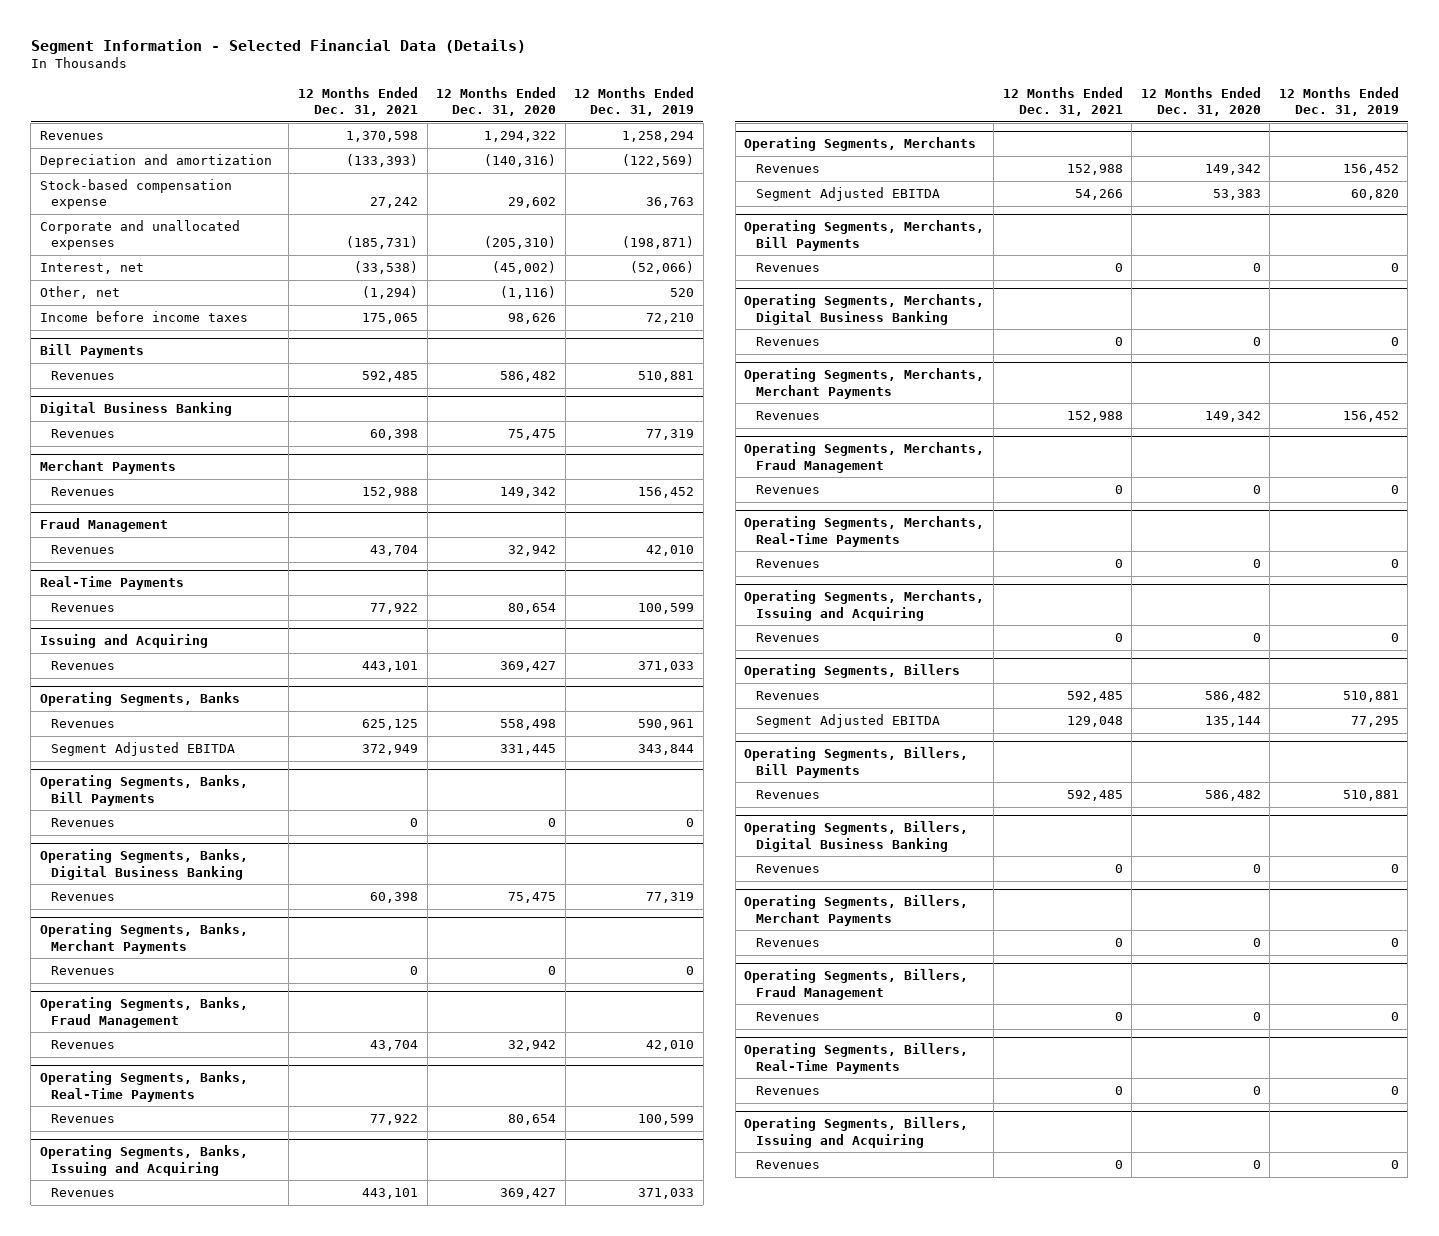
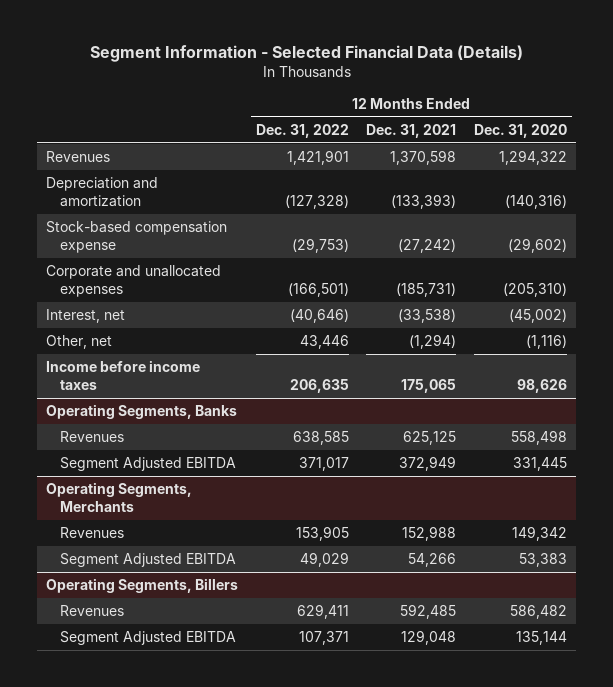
[574,86,695,117] 12 Months Ended Dec. 31, 2019 -> none
none -> [255,124,349,139] Dec. 31, 2022
[369,197,418,209] 27,242 -> [398,238,457,253] (27,242)
[508,197,557,209] 29,602 -> [508,237,568,253] (29,602)
[39,344,144,359] Bill Payments -> none
[51,371,116,381] Revenues -> none
[39,402,232,417] Digital Business Banking -> none
[51,429,116,439] Revenues -> none
[39,460,176,475] Merchant Payments -> none
[51,487,116,497] Revenues -> none
[39,518,168,533] Fraud Management -> none
[51,545,116,555] Revenues -> none
[39,576,184,591] Real-Time Payments -> none
[51,603,116,613] Revenues -> none
[39,634,208,649] Issuing and Acquiring -> none
[51,661,116,671] Revenues -> none
[39,775,248,806] Operating Segments, Banks, Bill Payments -> none
[51,818,116,828] Revenues -> none
[39,849,248,880] Operating Segments, Banks, Digital Business Banking -> none
[51,892,116,902] Revenues -> none
[39,923,248,954] Operating Segments, Banks, Merchant Payments -> none
[51,966,116,976] Revenues -> none
[39,997,248,1028] Operating Segments, Banks, Fraud Management -> none
[51,1040,116,1050] Revenues -> none
[39,1071,248,1102] Operating Segments, Banks, Real-Time Payments -> none
[51,1114,116,1124] Revenues -> none
[39,1145,248,1176] Operating Segments, Banks, Issuing and Acquiring -> none
[51,1188,116,1198] Revenues -> none
[744,220,985,251] Operating Segments, Merchants, Bill Payments -> none
[755,263,820,273] Revenues -> none
[744,294,985,325] Operating Segments, Merchants, Digital Business Banking -> none
[755,337,820,347] Revenues -> none
[744,368,985,399] Operating Segments, Merchants, Merchant Payments -> none
[755,411,820,421] Revenues -> none
[744,442,985,473] Operating Segments, Merchants, Fraud Management -> none
[755,485,820,495] Revenues -> none
[744,516,985,547] Operating Segments, Merchants, Real-Time Payments -> none
[755,559,820,569] Revenues -> none
[744,590,985,621] Operating Segments, Merchants, Issuing and Acquiring -> none
[755,633,820,643] Revenues -> none
[744,747,969,778] Operating Segments, Billers, Bill Payments -> none
[755,790,820,800] Revenues -> none
[744,821,969,852] Operating Segments, Billers, Digital Business Banking -> none
[755,864,820,874] Revenues -> none
[744,895,969,926] Operating Segments, Billers, Merchant Payments -> none
[755,938,820,948] Revenues -> none
[744,969,969,1000] Operating Segments, Billers, Fraud Management -> none
[755,1012,820,1022] Revenues -> none
[744,1043,969,1074] Operating Segments, Billers, Real-Time Payments -> none
[755,1086,820,1096] Revenues -> none
[744,1117,969,1148] Operating Segments, Billers, Issuing and Acquiring -> none
[755,1160,820,1170] Revenues -> none

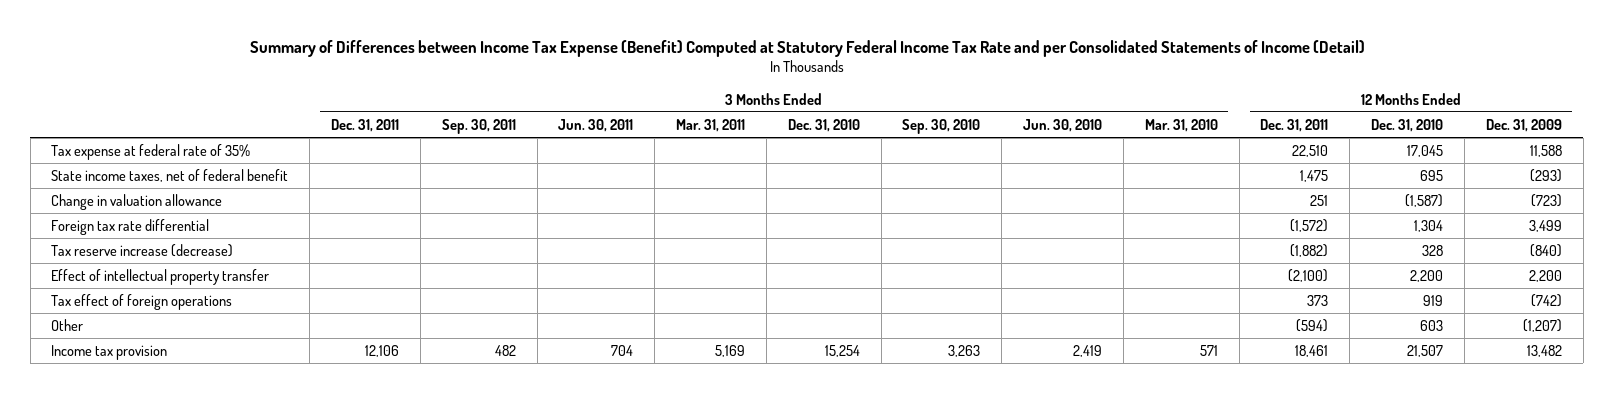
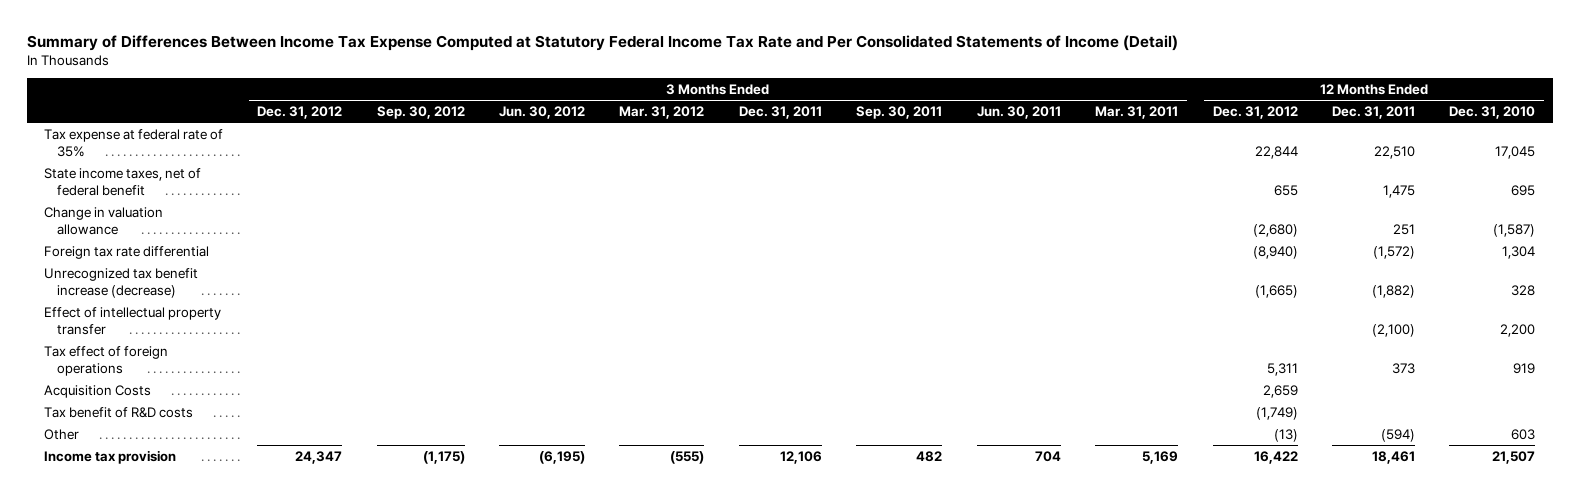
[249,39,1365,57] Summary of Differences between Income Tax Expense (Benefit) Computed at Statutory Federal Income Tax Rate and per Consolidated Statements of Income (Detail) -> [26,35,1178,52] Summary of Differences Between Income Tax Expense Computed at Statutory Federal Income Tax Rate and Per Consolidated Statements of Income (Detail)
[787,118,860,132] Dec. 31, 2010 -> none
[902,118,981,134] Sep. 30, 2010 -> none
[1023,118,1103,132] Jun. 30, 2010 -> none
[1144,118,1218,132] Mar. 31, 2010 -> none
[1485,118,1562,132] Dec. 31, 2009 -> none
none -> [257,105,343,119] Dec. 31, 2012
none -> [376,105,465,119] Sep. 30, 2012
none -> [499,105,586,119] Jun. 30, 2012
none -> [619,105,705,119] Mar. 31, 2012
none -> [1212,105,1298,119] Dec. 31, 2012
[51,243,234,257] Tax reserve increase (decrease) -> [43,267,198,298] Unrecognized tax benefit increase (decrease)
none -> [43,384,151,398] Acquisition Costs
none -> [43,406,193,418] Tax benefit of R&D costs

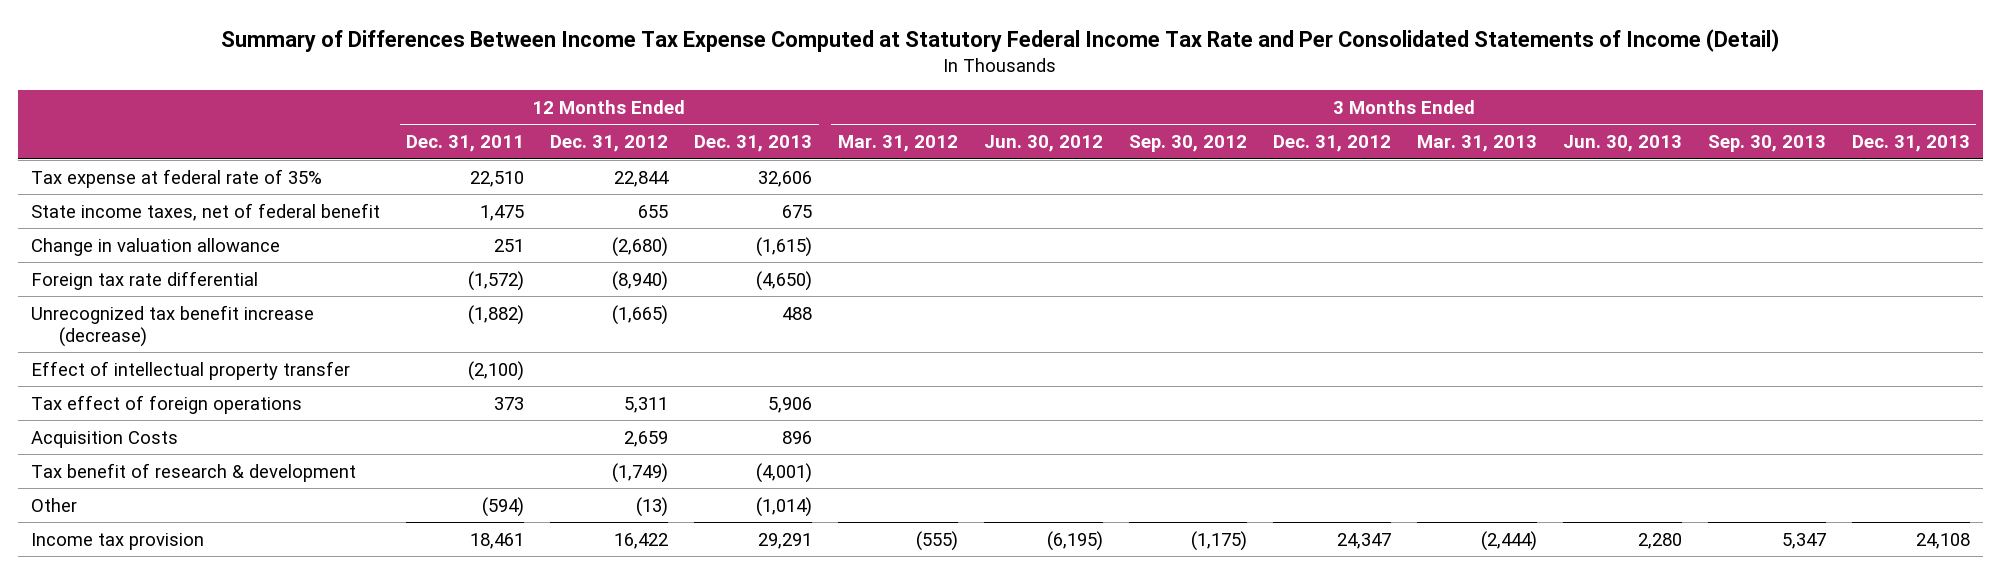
[738,105,822,119] Dec. 31, 2011 -> none
[856,105,943,119] Sep. 30, 2011 -> none
[976,105,1061,119] Jun. 30, 2011 -> none
[1095,105,1179,119] Mar. 31, 2011 -> none
[1449,105,1536,119] Dec. 31, 2010 -> none
none -> [694,135,813,153] Dec. 31, 2013
none -> [1416,135,1537,153] Mar. 31, 2013
none -> [1562,135,1682,153] Jun. 30, 2013
none -> [1707,135,1826,153] Sep. 30, 2013
none -> [1851,135,1970,153] Dec. 31, 2013
[43,406,193,418] Tax benefit of R&D costs -> [31,462,357,482] Tax benefit of research & development

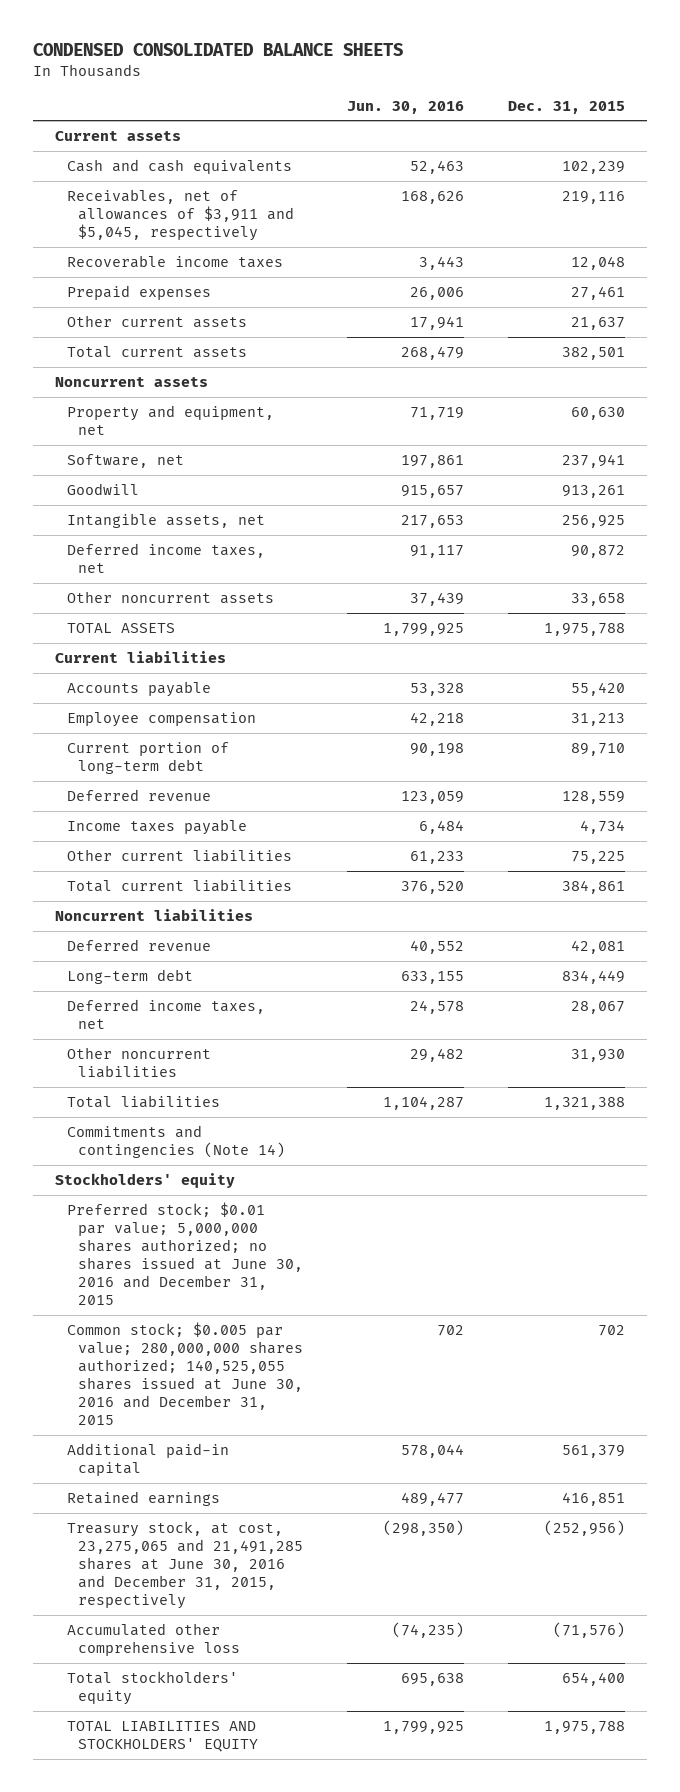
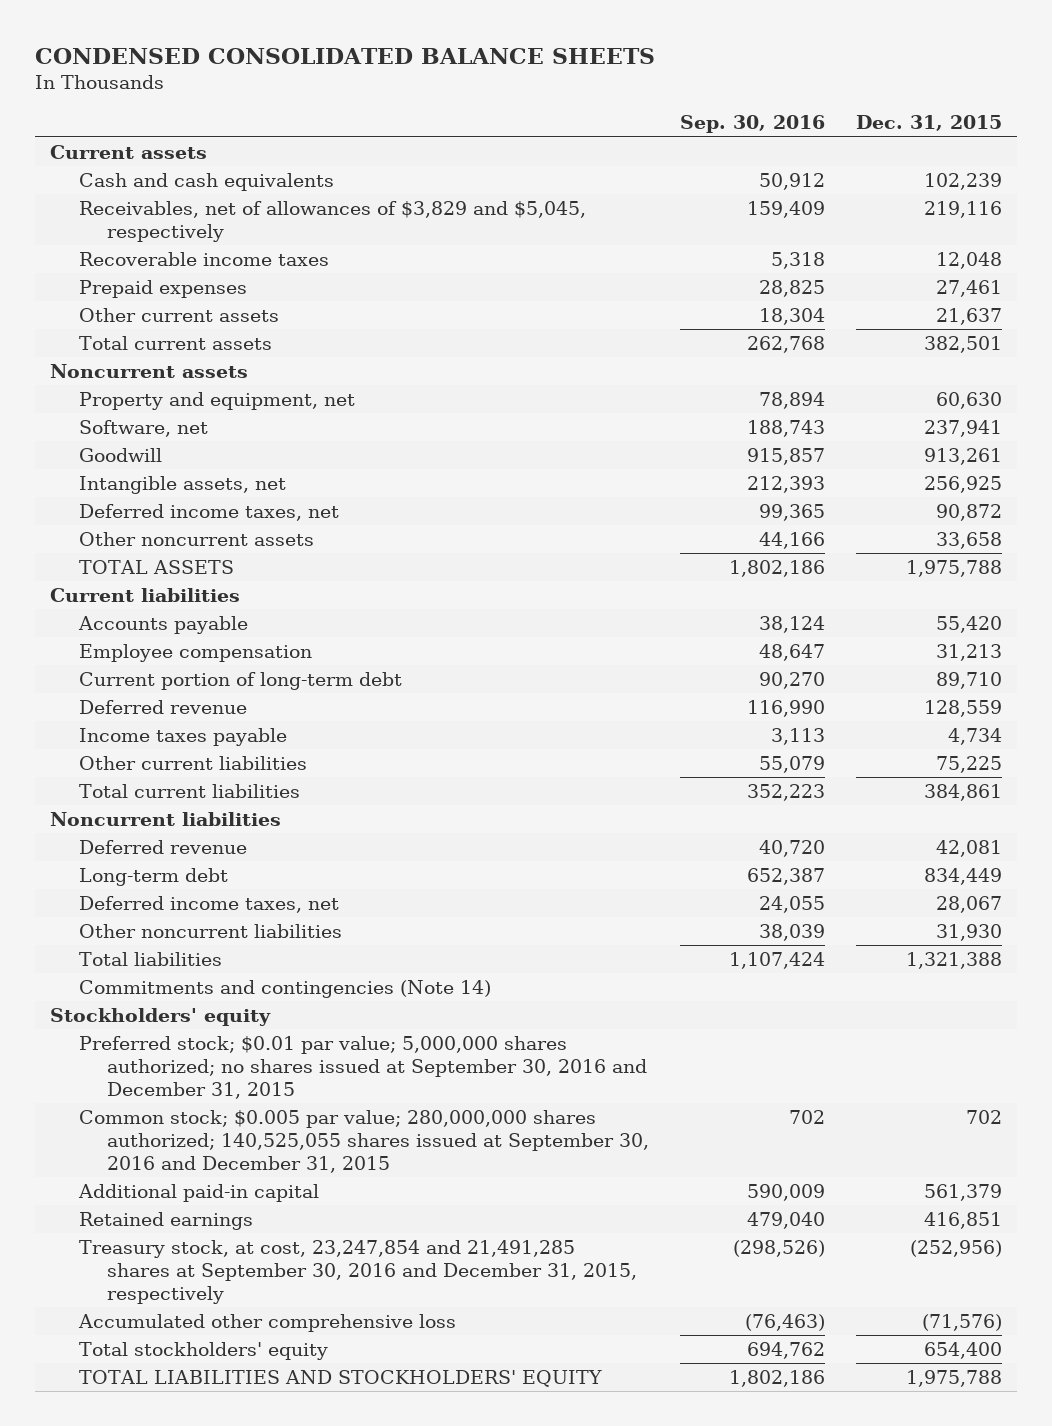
[347,100,465,114] Jun. 30, 2016 -> none
none -> [679,115,825,134] Sep. 30, 2016
[66,188,295,241] Receivables, net of allowances of $3,911 and $5,045, respectively -> [78,201,586,243] Receivables, net of allowances of $3,829 and $5,045, respectively
[66,1201,304,1305] Preferred stock; $0.01 par value; 5,000,000 shares authorized; no shares issued at June 30, 2016 and December 31, 2015 -> [78,1036,647,1099] Preferred stock; $0.01 par value; 5,000,000 shares authorized; no shares issued at September 30, 2016 and December 31, 2015
[66,1321,304,1425] Common stock; $0.005 par value; 280,000,000 shares authorized; 140,525,055 shares issued at June 30, 2016 and December 31, 2015 -> [78,1110,649,1173] Common stock; $0.005 par value; 280,000,000 shares authorized; 140,525,055 shares issued at September 30, 2016 and December 31, 2015
[66,1520,304,1609] Treasury stock, at cost, 23,275,065 and 21,491,285 shares at June 30, 2016 and December 31, 2015, respectively -> [78,1240,637,1304] Treasury stock, at cost, 23,247,854 and 21,491,285 shares at September 30, 2016 and December 31, 2015, respectively

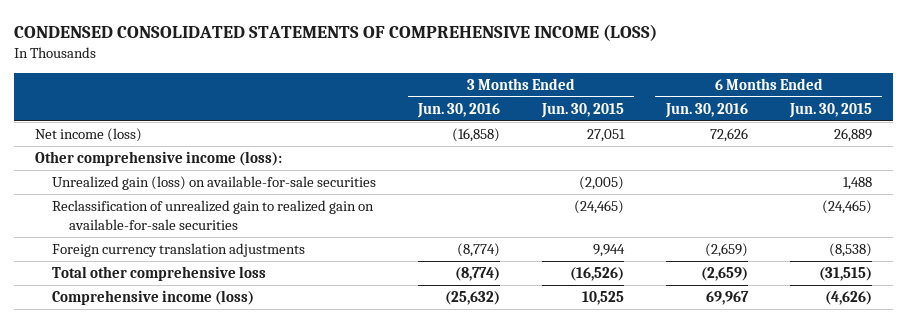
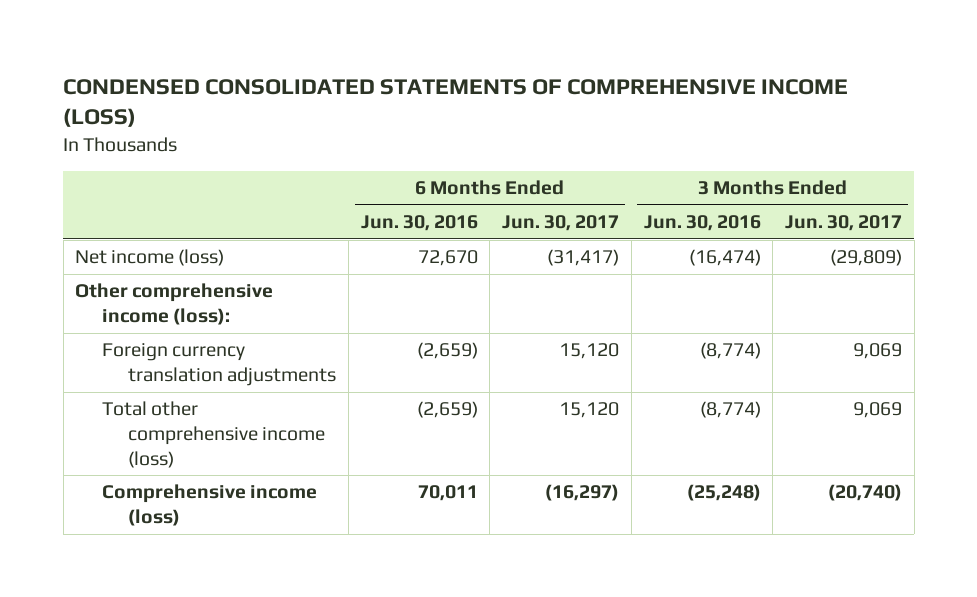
[540,103,624,119] Jun. 30, 2015 -> none
[788,103,872,119] Jun. 30, 2015 -> none
none -> [502,215,620,232] Jun. 30, 2017
none -> [784,215,902,232] Jun. 30, 2017
[452,128,501,143] (16,858) -> [688,249,761,267] (16,474)
[709,128,748,143] 72,626 -> [417,250,478,267] 72,670
[52,176,377,191] Unrealized gain (loss) on available-for-sale securities -> none
[52,200,375,230] Reclassification of unrealized gain to realized gain on available-for-sale securities -> none
[52,266,267,282] Total other comprehensive loss -> [101,401,326,468] Total other comprehensive income (loss)
[445,291,501,306] (25,632) -> [686,484,761,502] (25,248)
[705,291,749,306] 69,967 -> [417,485,478,502] 70,011

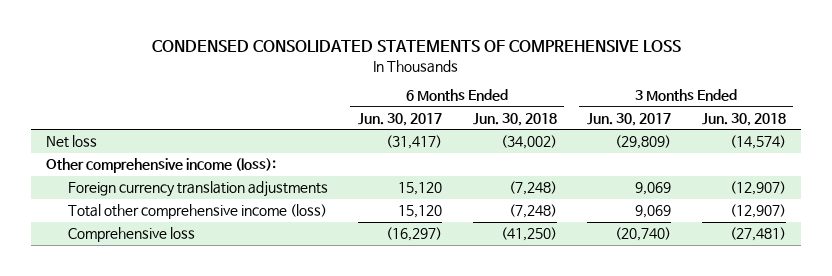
[63,78,849,128] CONDENSED CONSOLIDATED STATEMENTS OF COMPREHENSIVE INCOME (LOSS) -> [151,40,681,53] CONDENSED CONSOLIDATED STATEMENTS OF COMPREHENSIVE LOSS
[360,215,478,232] Jun. 30, 2016 -> none
[643,215,761,232] Jun. 30, 2016 -> none
none -> [472,112,557,126] Jun. 30, 2018
none -> [701,112,786,126] Jun. 30, 2018
[75,249,225,267] Net income (loss) -> [46,135,98,149] Net loss
[101,484,317,527] Comprehensive income (loss) -> [67,227,195,243] Comprehensive loss

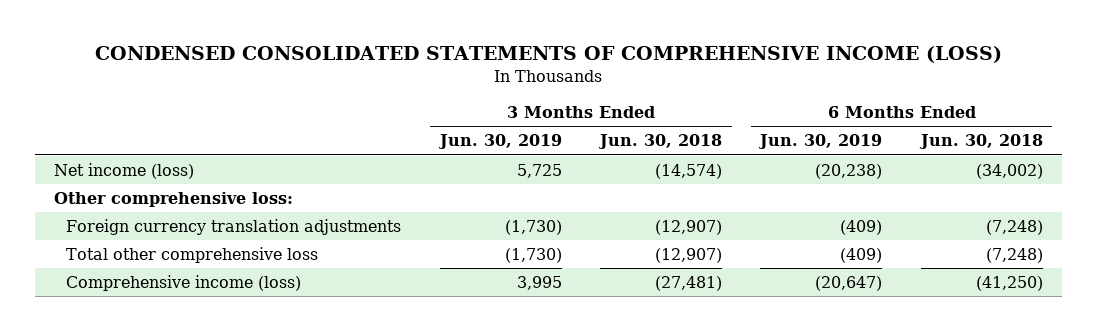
[151,40,681,53] CONDENSED CONSOLIDATED STATEMENTS OF COMPREHENSIVE LOSS -> [95,45,1003,63] CONDENSED CONSOLIDATED STATEMENTS OF COMPREHENSIVE INCOME (LOSS)
[358,112,443,126] Jun. 30, 2017 -> none
[587,112,672,126] Jun. 30, 2017 -> none
none -> [437,134,562,150] Jun. 30, 2019
none -> [758,134,883,150] Jun. 30, 2019
[46,135,98,149] Net loss -> [54,163,195,180] Net income (loss)
[46,158,277,174] Other comprehensive income (loss): -> [54,192,294,208] Other comprehensive loss:
[67,204,327,220] Total other comprehensive income (loss) -> [66,247,319,264] Total other comprehensive loss
[67,227,195,243] Comprehensive loss -> [66,275,302,292] Comprehensive income (loss)

